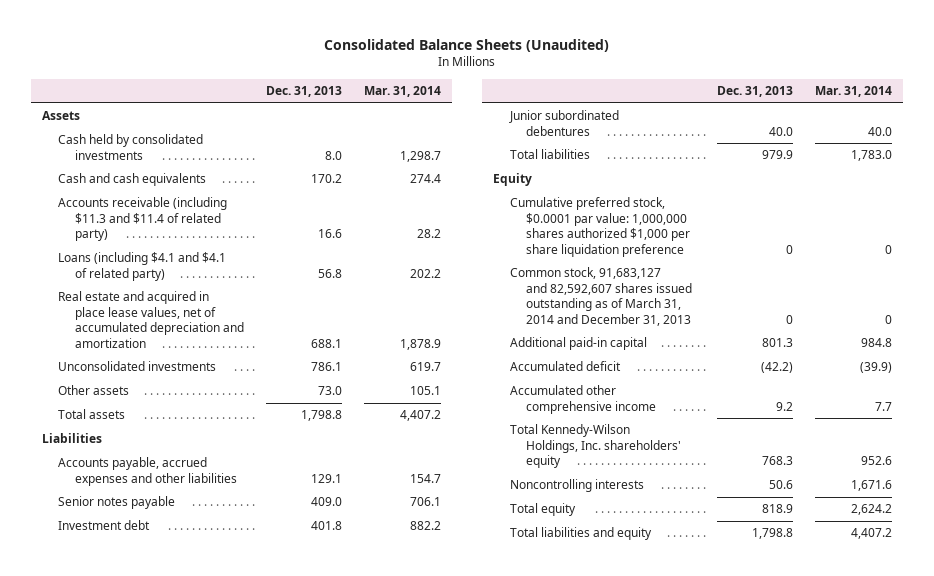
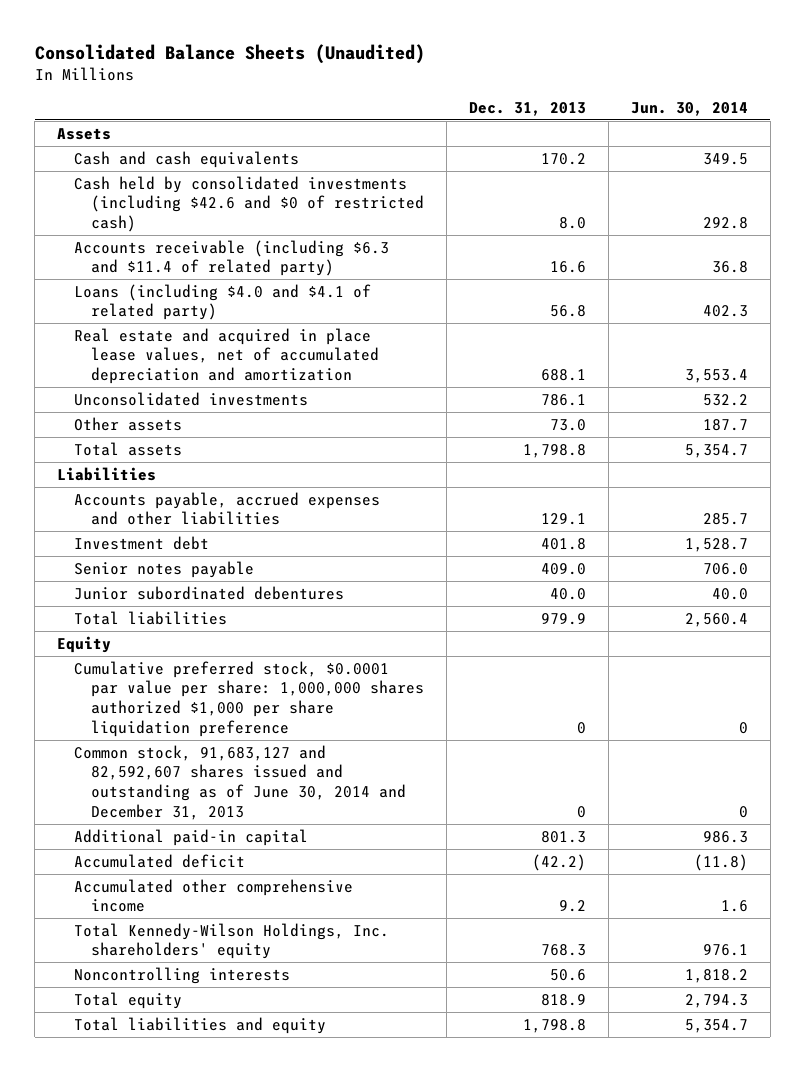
[363,86,441,98] Mar. 31, 2014 -> none
none -> [630,101,748,116] Jun. 30, 2014
[58,134,204,160] Cash held by consolidated investments -> none
none -> [74,175,425,233] Cash held by consolidated investments (including $42.6 and $0 of restricted cash)
[58,197,228,242] Accounts receivable (including $11.3 and $11.4 of related party) -> [74,239,390,277] Accounts receivable (including $6.3 and $11.4 of related party)
[58,252,227,281] Loans (including $4.1 and $4.1 of related party) -> [74,283,372,321] Loans (including $4.0 and $4.1 of related party)
[58,496,176,510] Senior notes payable -> [74,560,255,578] Senior notes payable
[509,197,690,257] Cumulative preferred stock, $0.0001 par value: 1,000,000 shares authorized $1,000 per share liquidation preference -> [74,660,425,738] Cumulative preferred stock, $0.0001 par value per share: 1,000,000 shares authorized $1,000 per share liquidation preference
[509,267,692,326] Common stock, 91,683,127 and 82,592,607 shares issued outstanding as of March 31, 2014 and December 31, 2013 -> [74,744,407,821] Common stock, 91,683,127 and 82,592,607 shares issued and outstanding as of June 30, 2014 and December 31, 2013

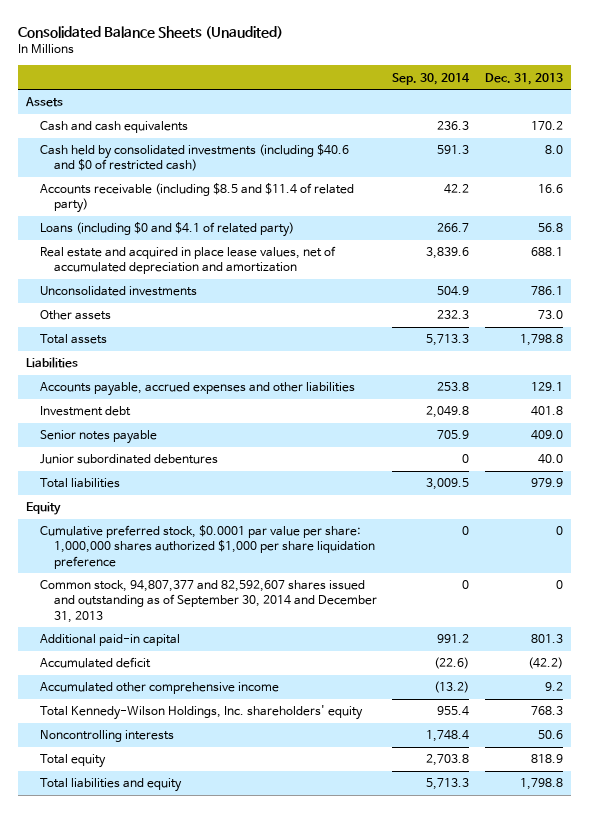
[630,101,748,116] Jun. 30, 2014 -> none
none -> [392,72,471,85] Sep. 30, 2014
[74,175,425,233] Cash held by consolidated investments (including $42.6 and $0 of restricted cash) -> [39,144,349,172] Cash held by consolidated investments (including $40.6 and $0 of restricted cash)
[74,239,390,277] Accounts receivable (including $6.3 and $11.4 of related party) -> [39,183,354,214] Accounts receivable (including $8.5 and $11.4 of related party)
[74,283,372,321] Loans (including $4.0 and $4.1 of related party) -> [39,222,294,238] Loans (including $0 and $4.1 of related party)
[74,744,407,821] Common stock, 91,683,127 and 82,592,607 shares issued and outstanding as of June 30, 2014 and December 31, 2013 -> [39,580,377,623] Common stock, 94,807,377 and 82,592,607 shares issued and outstanding as of September 30, 2014 and December 31, 2013

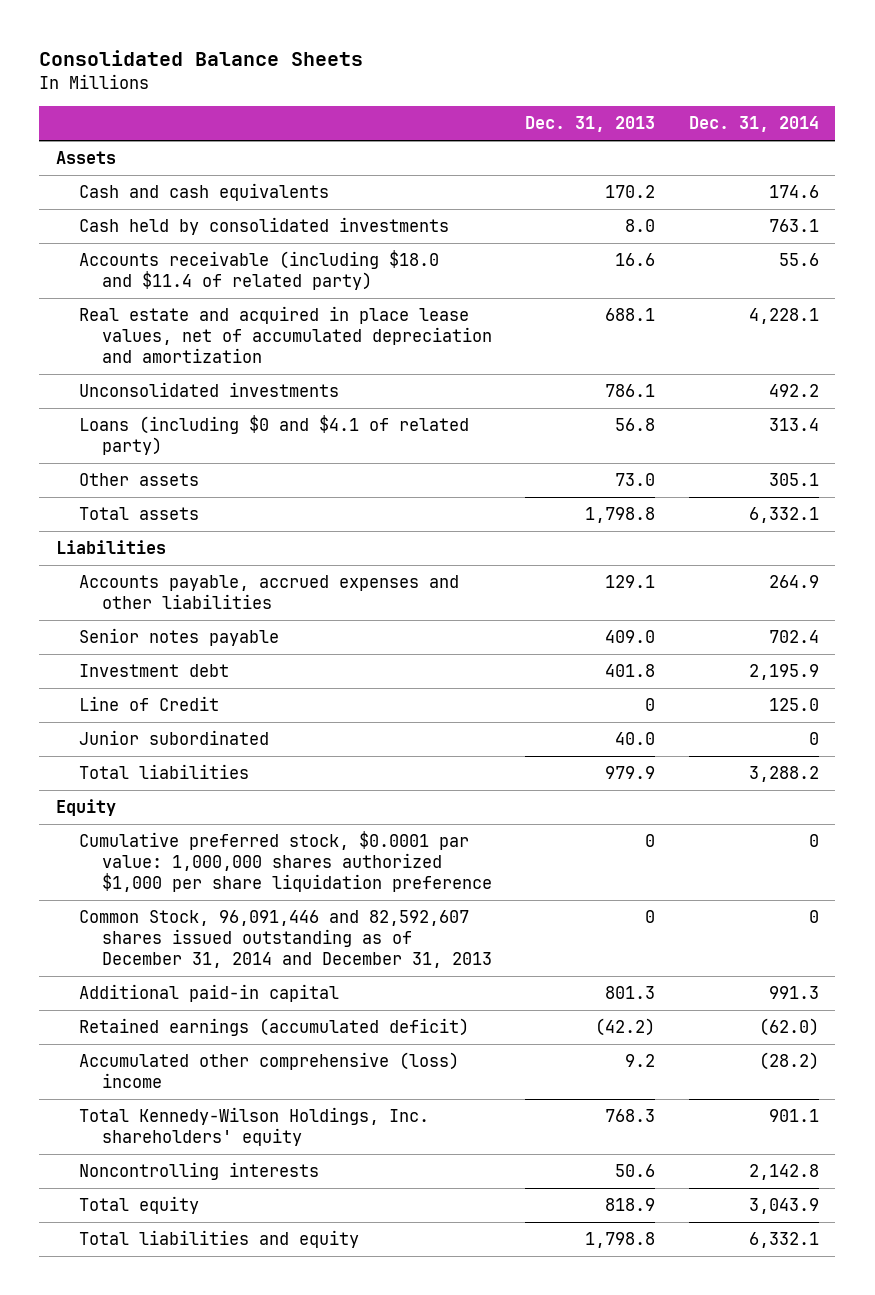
[18,25,284,39] Consolidated Balance Sheets (Unaudited) -> [39,49,364,66] Consolidated Balance Sheets
[392,72,471,85] Sep. 30, 2014 -> none
none -> [688,116,819,133] Dec. 31, 2014
[39,144,349,172] Cash held by consolidated investments (including $40.6 and $0 of restricted cash) -> [79,217,450,236] Cash held by consolidated investments
[39,183,354,214] Accounts receivable (including $8.5 and $11.4 of related party) -> [79,250,440,291] Accounts receivable (including $18.0 and $11.4 of related party)
[39,222,294,238] Loans (including $0 and $4.1 of related party) -> [79,415,470,456] Loans (including $0 and $4.1 of related party)
[39,406,131,417] Investment debt -> [79,664,230,678] Investment debt
none -> [79,696,220,712] Line of Credit
[39,454,218,465] Junior subordinated debentures -> [79,730,270,746] Junior subordinated
[39,525,375,569] Cumulative preferred stock, $0.0001 par value per share: 1,000,000 shares authorized $1,000 per share liquidation preference -> [79,831,493,893] Cumulative preferred stock, $0.0001 par value: 1,000,000 shares authorized $1,000 per share liquidation preference
[39,580,377,623] Common stock, 94,807,377 and 82,592,607 shares issued and outstanding as of September 30, 2014 and December 31, 2013 -> [79,910,493,969] Common Stock, 96,091,446 and 82,592,607 shares issued outstanding as of December 31, 2014 and December 31, 2013
[39,657,151,669] Accumulated deficit -> [79,1018,470,1037] Retained earnings (accumulated deficit)
[39,682,279,695] Accumulated other comprehensive income -> [79,1052,460,1089] Accumulated other comprehensive (loss) income

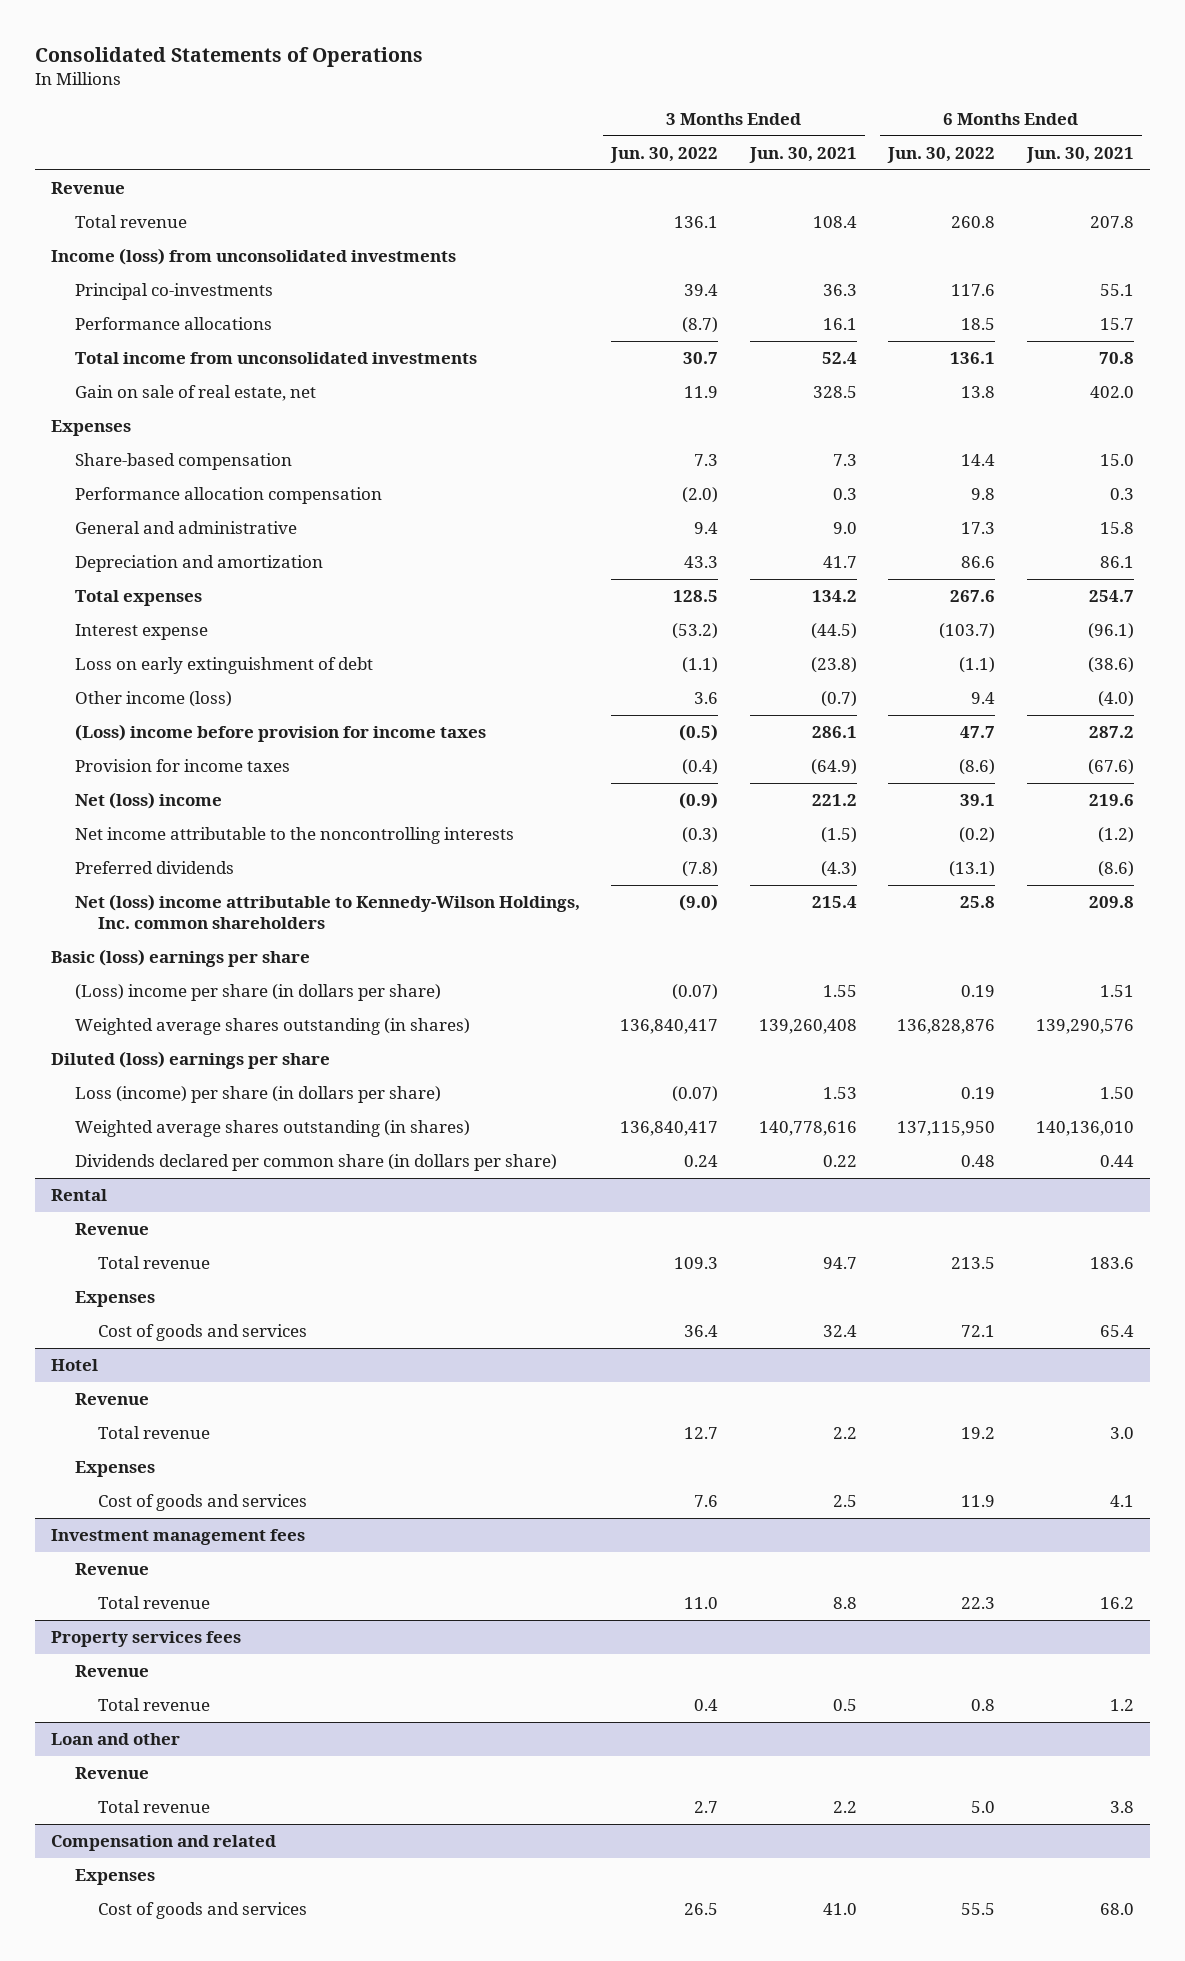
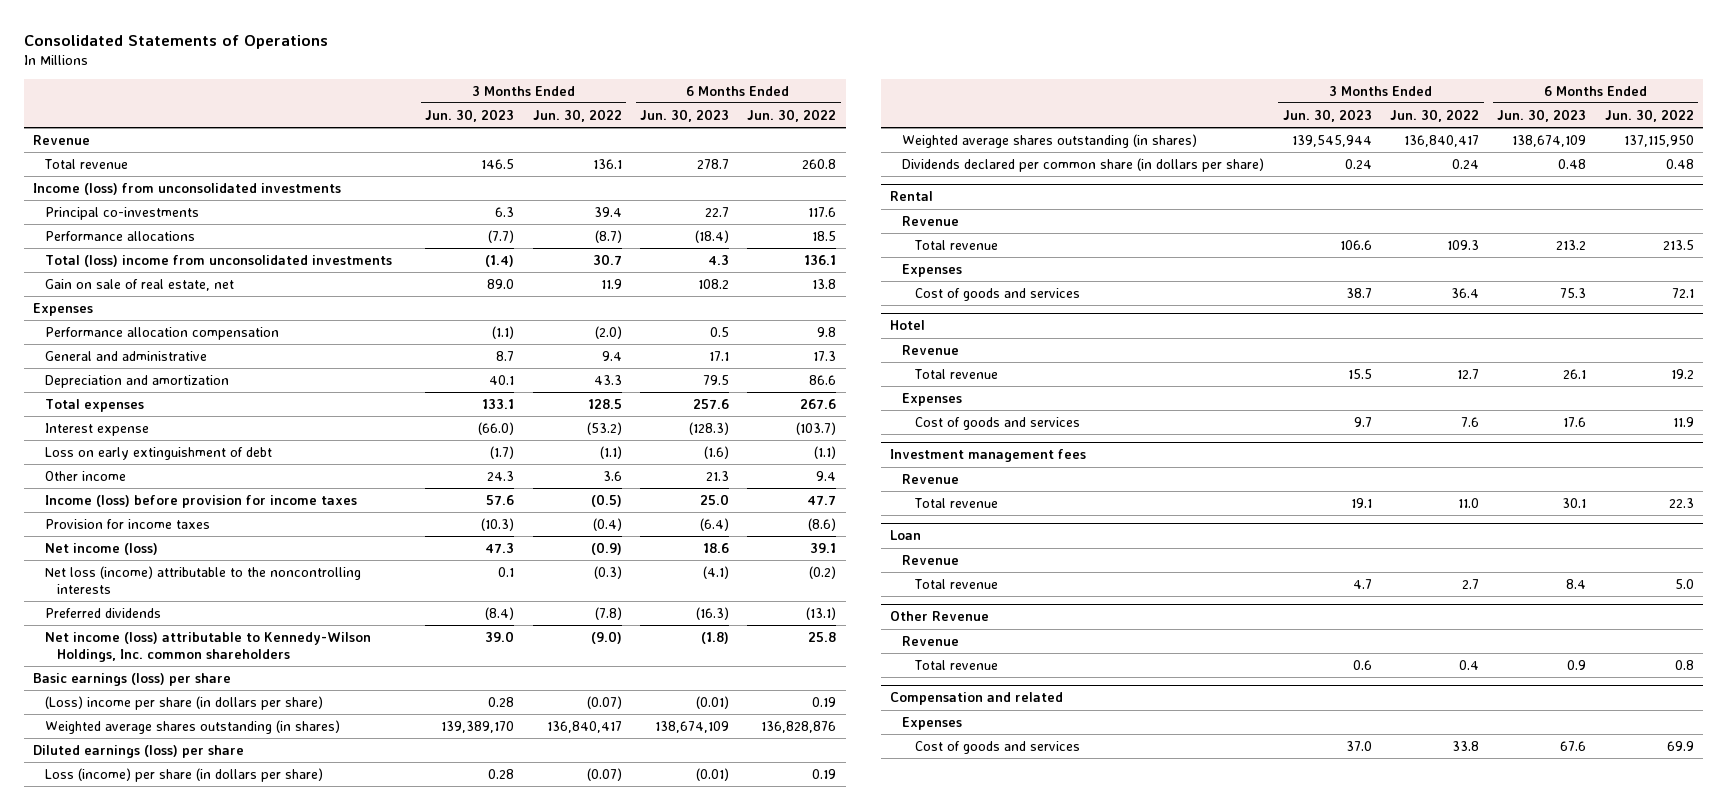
[748,146,857,163] Jun. 30, 2021 -> none
[1025,146,1134,163] Jun. 30, 2021 -> none
none -> [425,108,515,122] Jun. 30, 2023
none -> [640,108,730,122] Jun. 30, 2023
[74,352,477,365] Total income from unconsolidated investments -> [45,254,393,267] Total (loss) income from unconsolidated investments
[74,453,292,471] Share-based compensation -> none
[74,691,232,708] Other income (loss) -> [45,470,127,481] Other income
[74,724,486,743] (Loss) income before provision for income taxes -> [45,494,358,508] Income (loss) before provision for income taxes
[74,792,222,810] Net (loss) income -> [45,542,159,555] Net income (loss)
[74,827,514,845] Net income attributable to the noncontrolling interests -> [45,565,362,594] Net loss (income) attributable to the noncontrolling interests
[74,894,580,930] Net (loss) income attributable to Kennedy-Wilson Holdings, Inc. common shareholders -> [45,631,372,662] Net income (loss) attributable to Kennedy-Wilson Holdings, Inc. common shareholders
[50,949,310,968] Basic (loss) earnings per share -> [32,672,231,686] Basic earnings (loss) per share
[50,1051,330,1070] Diluted (loss) earnings per share -> [32,744,244,758] Diluted earnings (loss) per share
[50,1631,241,1648] Property services fees -> none
[74,1665,149,1678] Revenue -> none
[98,1698,211,1712] Total revenue -> none
[50,1733,180,1746] Loan and other -> [890,530,922,541] Loan
none -> [890,611,990,622] Other Revenue
none -> [902,635,960,646] Revenue
none -> [913,659,998,670] Total revenue
[684,1903,719,1916] 26.5 -> [1452,740,1480,751] 33.8
[961,1903,996,1916] 55.5 -> [1666,740,1694,751] 69.9

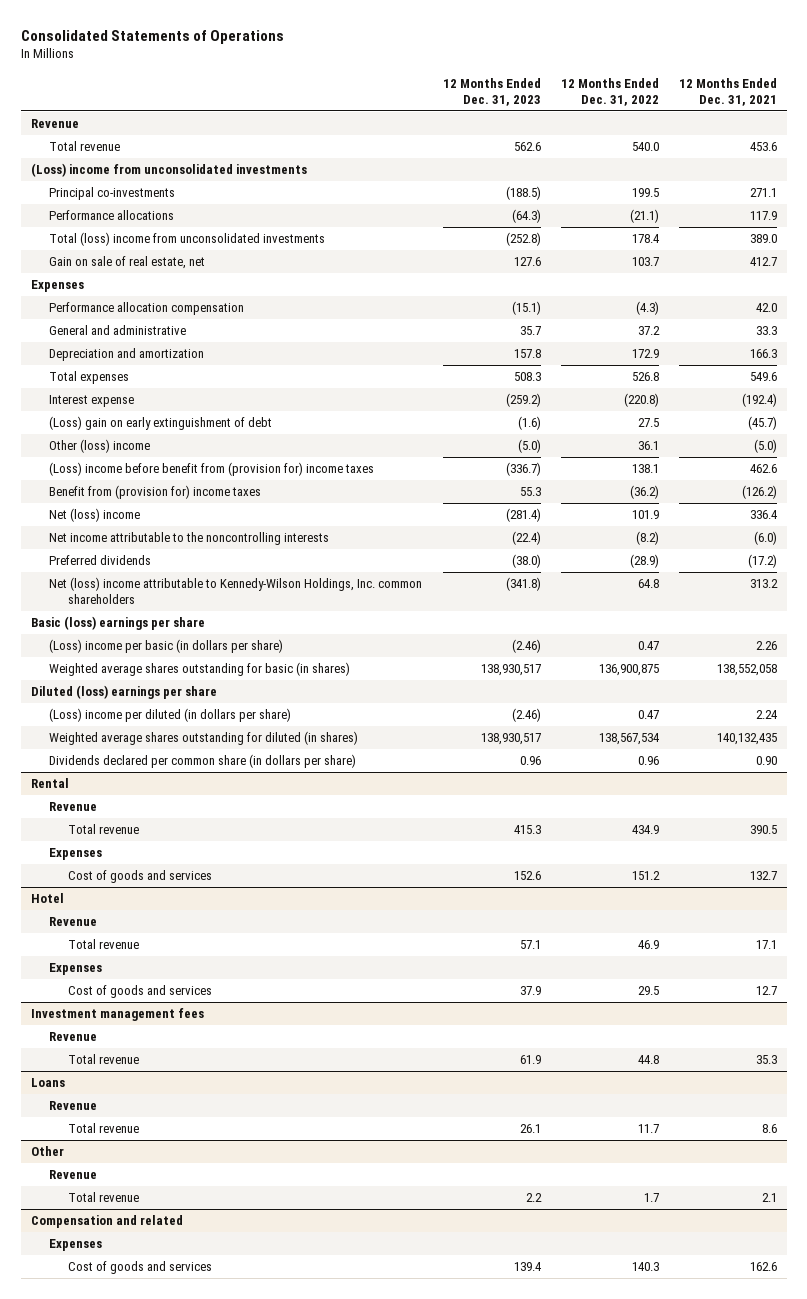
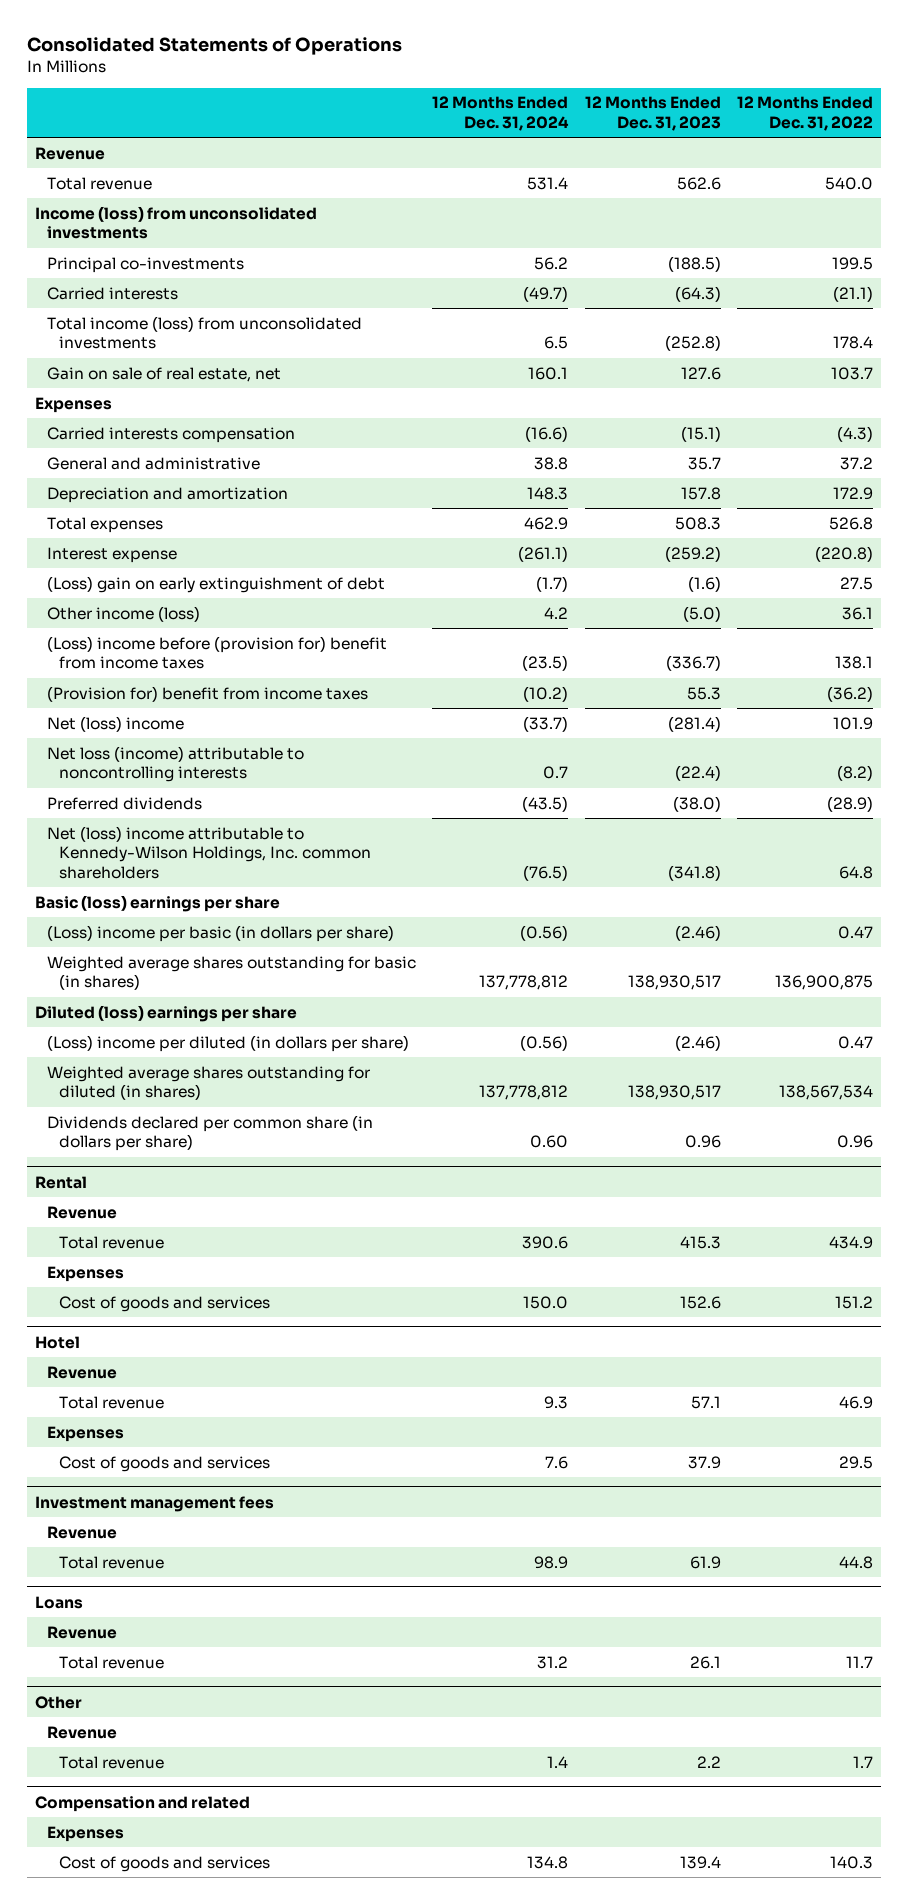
[678,77,777,106] 12 Months Ended Dec. 31, 2021 -> none
none -> [432,96,570,132] 12 Months Ended Dec. 31, 2024
[30,163,307,178] (Loss) income from unconsolidated investments -> [35,205,318,240] Income (loss) from unconsolidated investments
[49,210,175,221] Performance allocations -> [47,286,179,300] Carried interests
[49,232,326,247] Total (loss) income from unconsolidated investments -> [47,315,363,350] Total income (loss) from unconsolidated investments
[49,302,245,316] Performance allocation compensation -> [47,426,296,443] Carried interests compensation
[49,439,151,454] Other (loss) income -> [47,605,201,622] Other income (loss)
[49,462,375,477] (Loss) income before benefit from (provision for) income taxes -> [47,635,388,670] (Loss) income before (provision for) benefit from income taxes
[49,485,262,500] Benefit from (provision for) income taxes -> [47,685,369,702] (Provision for) benefit from income taxes
[49,532,330,546] Net income attributable to the noncontrolling interests -> [47,745,305,783] Net loss (income) attributable to noncontrolling interests

